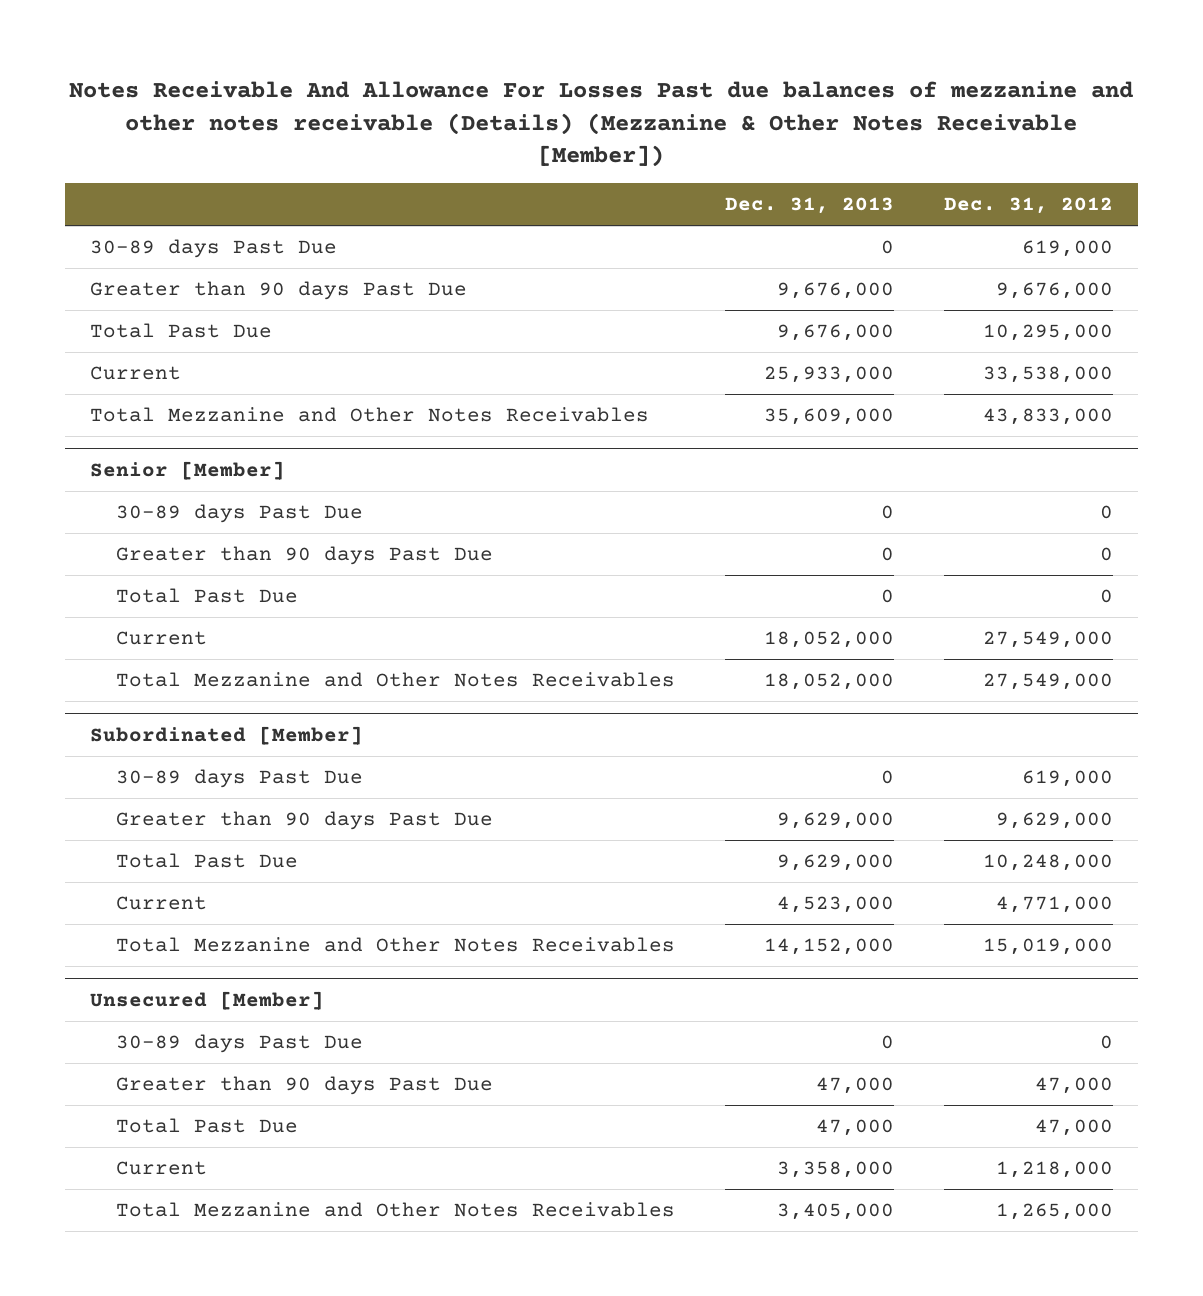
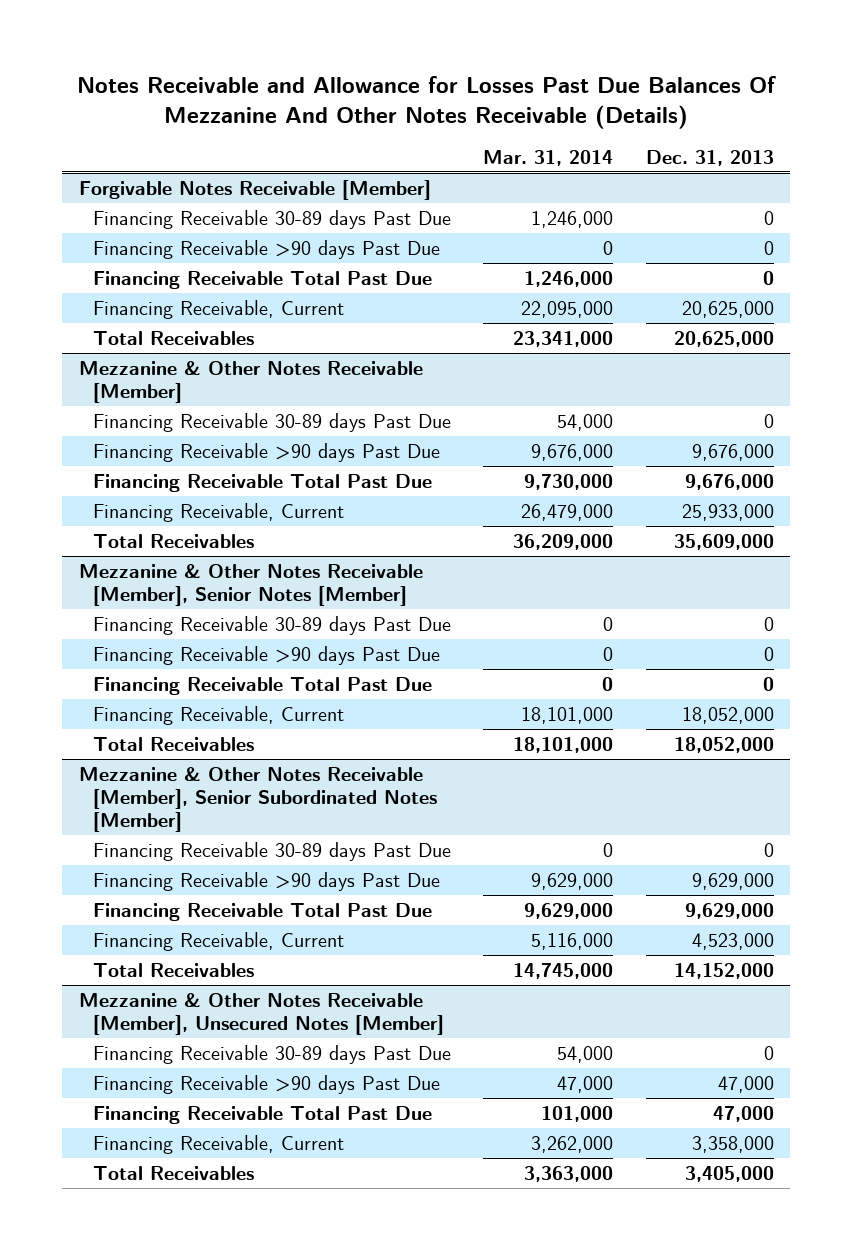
[69,81,1134,168] Notes Receivable And Allowance For Losses Past due balances of mezzanine and other notes receivable (Details) (Mezzanine & Other Notes Receivable [Member]) -> [77,75,777,129] Notes Receivable and Allowance for Losses Past Due Balances Of Mezzanine And Other Notes Receivable (Details)
[944,197,1114,215] Dec. 31, 2012 -> none
none -> [483,149,614,166] Mar. 31, 2014
[89,460,285,480] Senior [Member] -> none
[89,725,363,745] Subordinated [Member] -> none
[89,990,324,1010] Unsecured [Member] -> none
none -> [78,179,431,200] Forgivable Notes Receivable [Member]
[89,238,337,258] 30-89 days Past Due -> [92,209,451,229] Financing Receivable 30-89 days Past Due
[89,280,467,300] Greater than 90 days Past Due -> [92,239,440,259] Financing Receivable >90 days Past Due
[777,281,895,299] 9,676,000 -> [764,240,775,255] 0
[89,322,272,338] Total Past Due -> [92,270,432,289] Financing Receivable Total Past Due
[777,323,895,341] 9,676,000 -> [763,270,775,285] 0
[89,365,181,380] Current -> [92,299,344,319] Financing Receivable, Current
[764,365,895,383] 25,933,000 -> [682,300,775,318] 20,625,000
[89,406,649,422] Total Mezzanine and Other Notes Receivables -> [92,330,254,345] Total Receivables
[764,407,895,425] 35,609,000 -> [674,330,775,347] 20,625,000
none -> [78,360,423,403] Mezzanine & Other Notes Receivable [Member]
[115,503,363,523] 30-89 days Past Due -> [92,412,451,432] Financing Receivable 30-89 days Past Due
[115,545,493,565] Greater than 90 days Past Due -> [92,442,440,462] Financing Receivable >90 days Past Due
[881,546,895,561] 0 -> [692,443,775,461] 9,676,000
[115,587,298,603] Total Past Due -> [92,473,432,492] Financing Receivable Total Past Due
[881,588,895,603] 0 -> [685,473,775,490] 9,676,000
[115,630,207,645] Current -> [92,502,344,522] Financing Receivable, Current
[764,630,895,648] 18,052,000 -> [682,503,775,521] 25,933,000
[115,671,675,687] Total Mezzanine and Other Notes Receivables -> [92,533,254,548] Total Receivables
[764,672,895,690] 18,052,000 -> [674,533,775,550] 35,609,000
none -> [78,563,423,606] Mezzanine & Other Notes Receivable [Member], Senior Notes [Member]
[115,768,363,788] 30-89 days Past Due -> [92,615,451,635] Financing Receivable 30-89 days Past Due
[115,810,493,830] Greater than 90 days Past Due -> [92,645,440,665] Financing Receivable >90 days Past Due
[777,811,895,829] 9,629,000 -> [764,646,775,661] 0
[115,852,298,868] Total Past Due -> [92,676,432,695] Financing Receivable Total Past Due
[777,853,895,871] 9,629,000 -> [763,676,775,691] 0
[115,895,207,910] Current -> [92,705,344,725] Financing Receivable, Current
[777,895,895,913] 4,523,000 -> [682,706,775,724] 18,052,000
[115,936,675,952] Total Mezzanine and Other Notes Receivables -> [92,736,254,751] Total Receivables
[764,937,895,955] 14,152,000 -> [674,736,775,753] 18,052,000
none -> [78,766,437,832] Mezzanine & Other Notes Receivable [Member], Senior Subordinated Notes [Member]
[115,1033,363,1053] 30-89 days Past Due -> [92,841,451,861] Financing Receivable 30-89 days Past Due
[115,1075,493,1095] Greater than 90 days Past Due -> [92,871,440,891] Financing Receivable >90 days Past Due
[816,1076,895,1094] 47,000 -> [692,872,775,890] 9,629,000
[115,1117,298,1133] Total Past Due -> [92,902,432,921] Financing Receivable Total Past Due
[816,1118,895,1136] 47,000 -> [685,902,775,919] 9,629,000
[115,1160,207,1175] Current -> [92,931,344,951] Financing Receivable, Current
[777,1160,895,1178] 3,358,000 -> [692,932,775,950] 4,523,000
[115,1201,675,1217] Total Mezzanine and Other Notes Receivables -> [92,962,254,977] Total Receivables
[777,1202,895,1220] 3,405,000 -> [674,962,775,979] 14,152,000
none -> [78,992,444,1035] Mezzanine & Other Notes Receivable [Member], Unsecured Notes [Member]
none -> [92,1044,451,1064] Financing Receivable 30-89 days Past Due
none -> [92,1074,440,1094] Financing Receivable >90 days Past Due
none -> [92,1105,432,1124] Financing Receivable Total Past Due
none -> [92,1134,344,1154] Financing Receivable, Current
none -> [92,1165,254,1180] Total Receivables

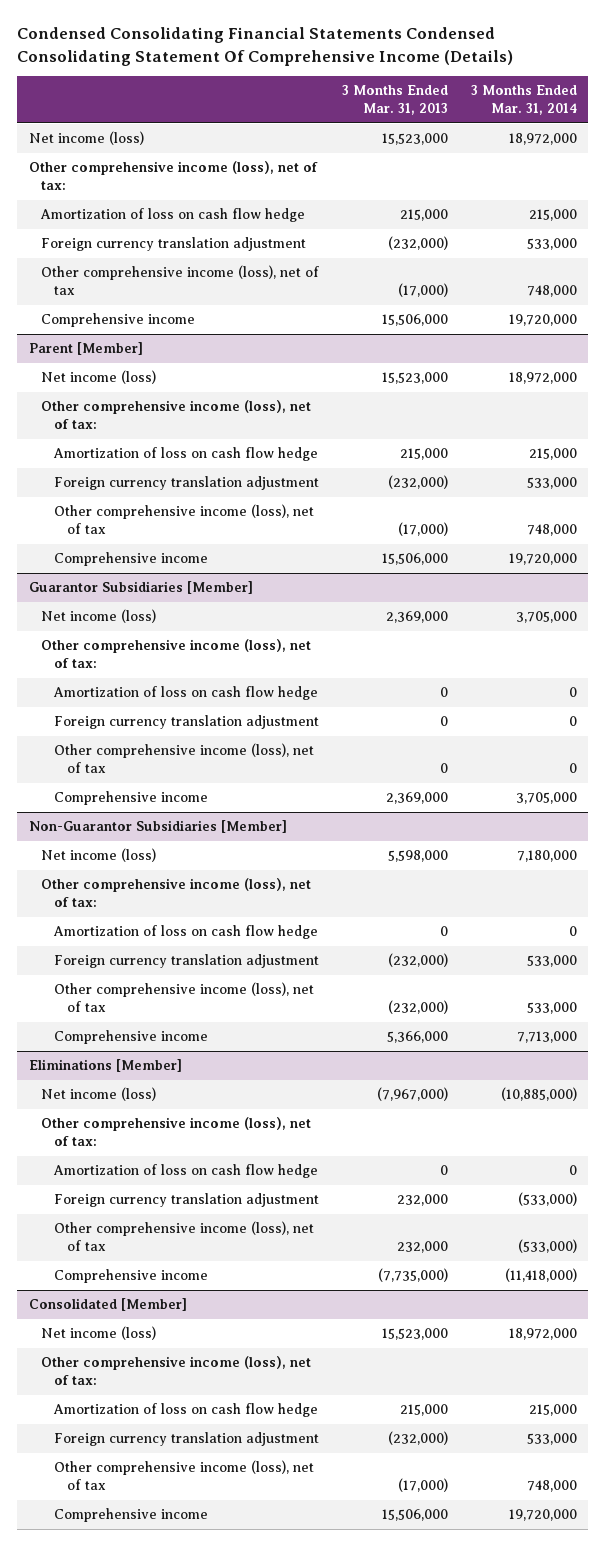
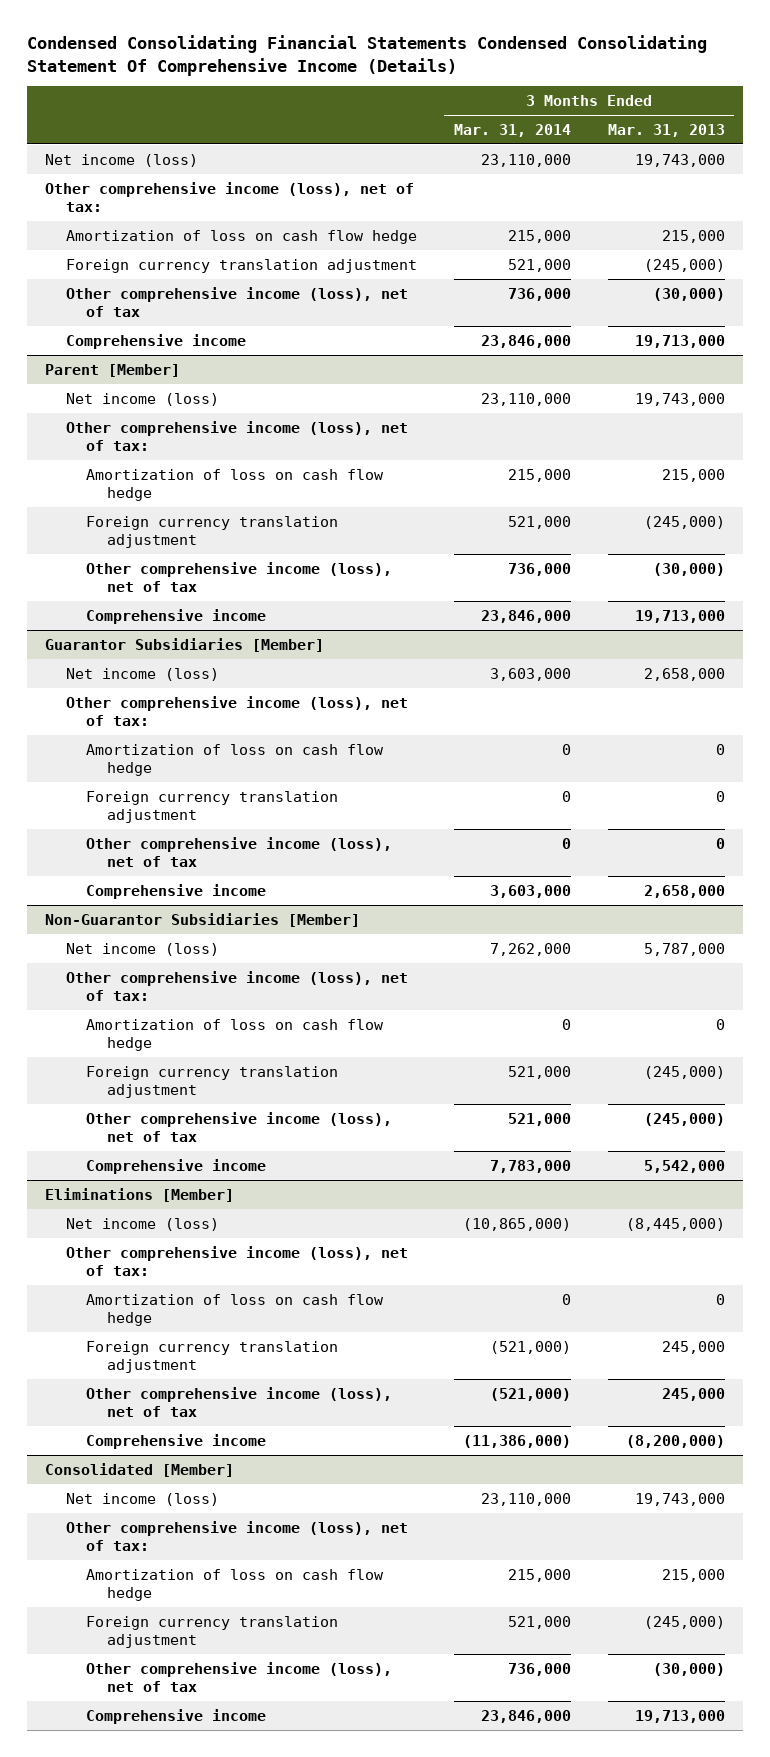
[382,133,449,146] 15,523,000 -> [634,153,725,167] 19,743,000
[508,133,577,146] 18,972,000 -> [480,153,571,167] 23,110,000
[388,236,449,251] (232,000) -> [643,258,725,272] (245,000)
[526,238,577,251] 533,000 -> [507,258,571,272] 521,000
[398,283,449,298] (17,000) -> [652,287,725,301] (30,000)
[526,285,577,298] 748,000 -> [507,287,571,301] 736,000
[382,314,449,327] 15,506,000 -> [634,334,725,348] 19,713,000
[508,314,577,327] 19,720,000 -> [480,334,571,348] 23,846,000
[382,372,449,385] 15,523,000 -> [634,392,725,406] 19,743,000
[508,372,577,385] 18,972,000 -> [480,392,571,406] 23,110,000
[388,475,449,490] (232,000) -> [643,515,725,529] (245,000)
[526,477,577,490] 533,000 -> [507,515,571,529] 521,000
[398,522,449,537] (17,000) -> [652,562,725,576] (30,000)
[526,524,577,537] 748,000 -> [507,562,571,576] 736,000
[382,553,449,566] 15,506,000 -> [634,609,725,623] 19,713,000
[508,553,577,566] 19,720,000 -> [480,609,571,623] 23,846,000
[386,611,449,624] 2,369,000 -> [643,667,725,681] 2,658,000
[515,611,577,624] 3,705,000 -> [489,667,571,681] 3,603,000
[386,792,449,805] 2,369,000 -> [643,884,725,898] 2,658,000
[515,792,577,805] 3,705,000 -> [489,884,571,898] 3,603,000
[388,850,449,863] 5,598,000 -> [643,942,725,956] 5,787,000
[516,850,577,863] 7,180,000 -> [489,942,571,956] 7,262,000
[388,953,449,968] (232,000) -> [643,1065,725,1079] (245,000)
[526,955,577,968] 533,000 -> [507,1065,571,1079] 521,000
[388,1000,449,1015] (232,000) -> [643,1112,725,1126] (245,000)
[526,1002,577,1015] 533,000 -> [507,1112,571,1126] 521,000
[387,1031,449,1044] 5,366,000 -> [643,1159,725,1173] 5,542,000
[516,1031,577,1044] 7,713,000 -> [489,1159,571,1173] 7,783,000
[377,1087,449,1102] (7,967,000) -> [625,1217,725,1231] (8,445,000)
[500,1087,577,1102] (10,885,000) -> [462,1217,571,1231] (10,865,000)
[397,1194,449,1207] 232,000 -> [661,1340,725,1354] 245,000
[517,1192,577,1207] (533,000) -> [489,1340,571,1354] (521,000)
[397,1241,449,1254] 232,000 -> [661,1387,725,1401] 245,000
[517,1239,577,1254] (533,000) -> [489,1387,571,1401] (521,000)
[378,1268,449,1283] (7,735,000) -> [625,1434,725,1448] (8,200,000)
[504,1268,577,1283] (11,418,000) -> [462,1434,571,1448] (11,386,000)
[382,1328,449,1341] 15,523,000 -> [634,1492,725,1506] 19,743,000
[508,1328,577,1341] 18,972,000 -> [480,1492,571,1506] 23,110,000
[388,1431,449,1446] (232,000) -> [643,1615,725,1629] (245,000)
[526,1433,577,1446] 533,000 -> [507,1615,571,1629] 521,000
[398,1478,449,1493] (17,000) -> [652,1662,725,1676] (30,000)
[526,1480,577,1493] 748,000 -> [507,1662,571,1676] 736,000
[382,1509,449,1522] 15,506,000 -> [634,1709,725,1723] 19,713,000
[508,1509,577,1522] 19,720,000 -> [480,1709,571,1723] 23,846,000

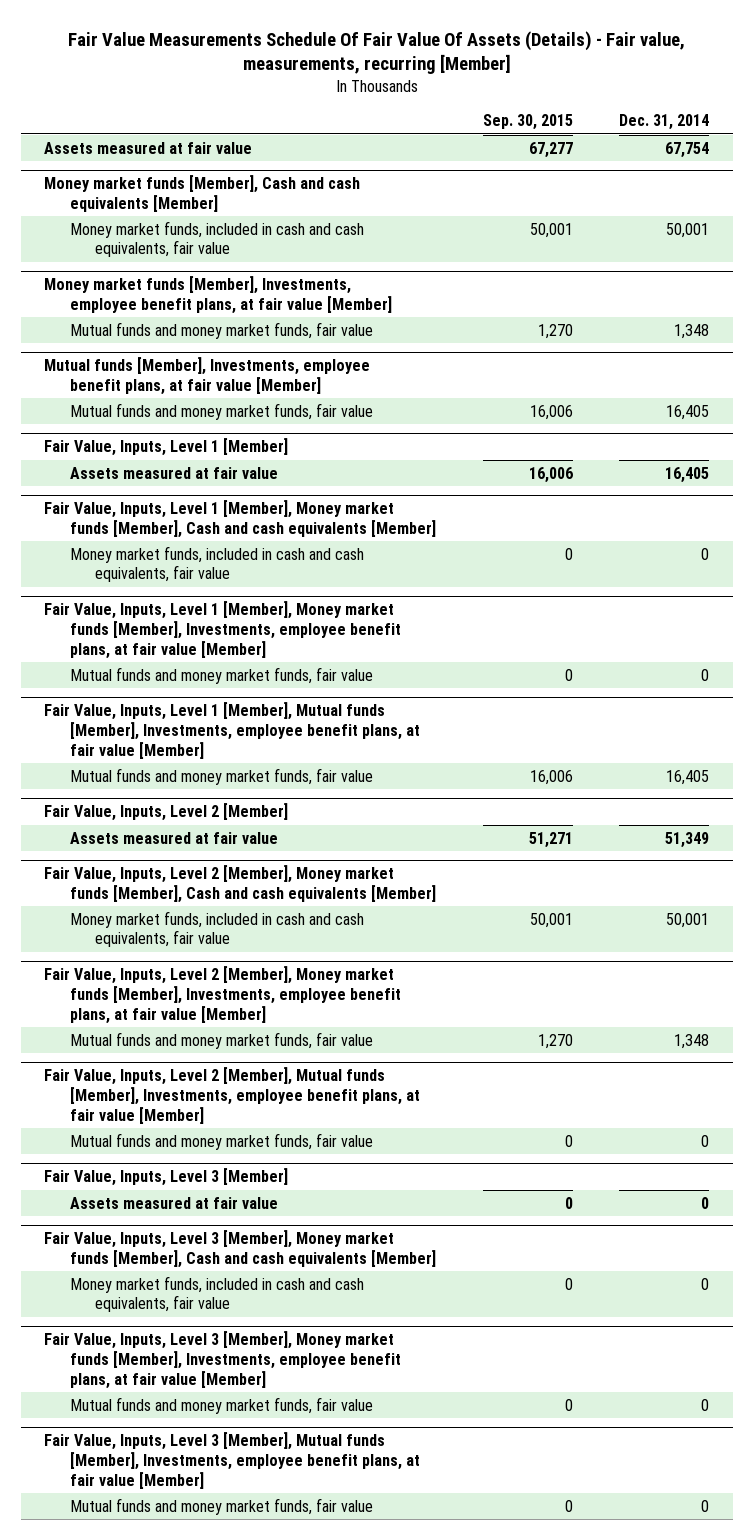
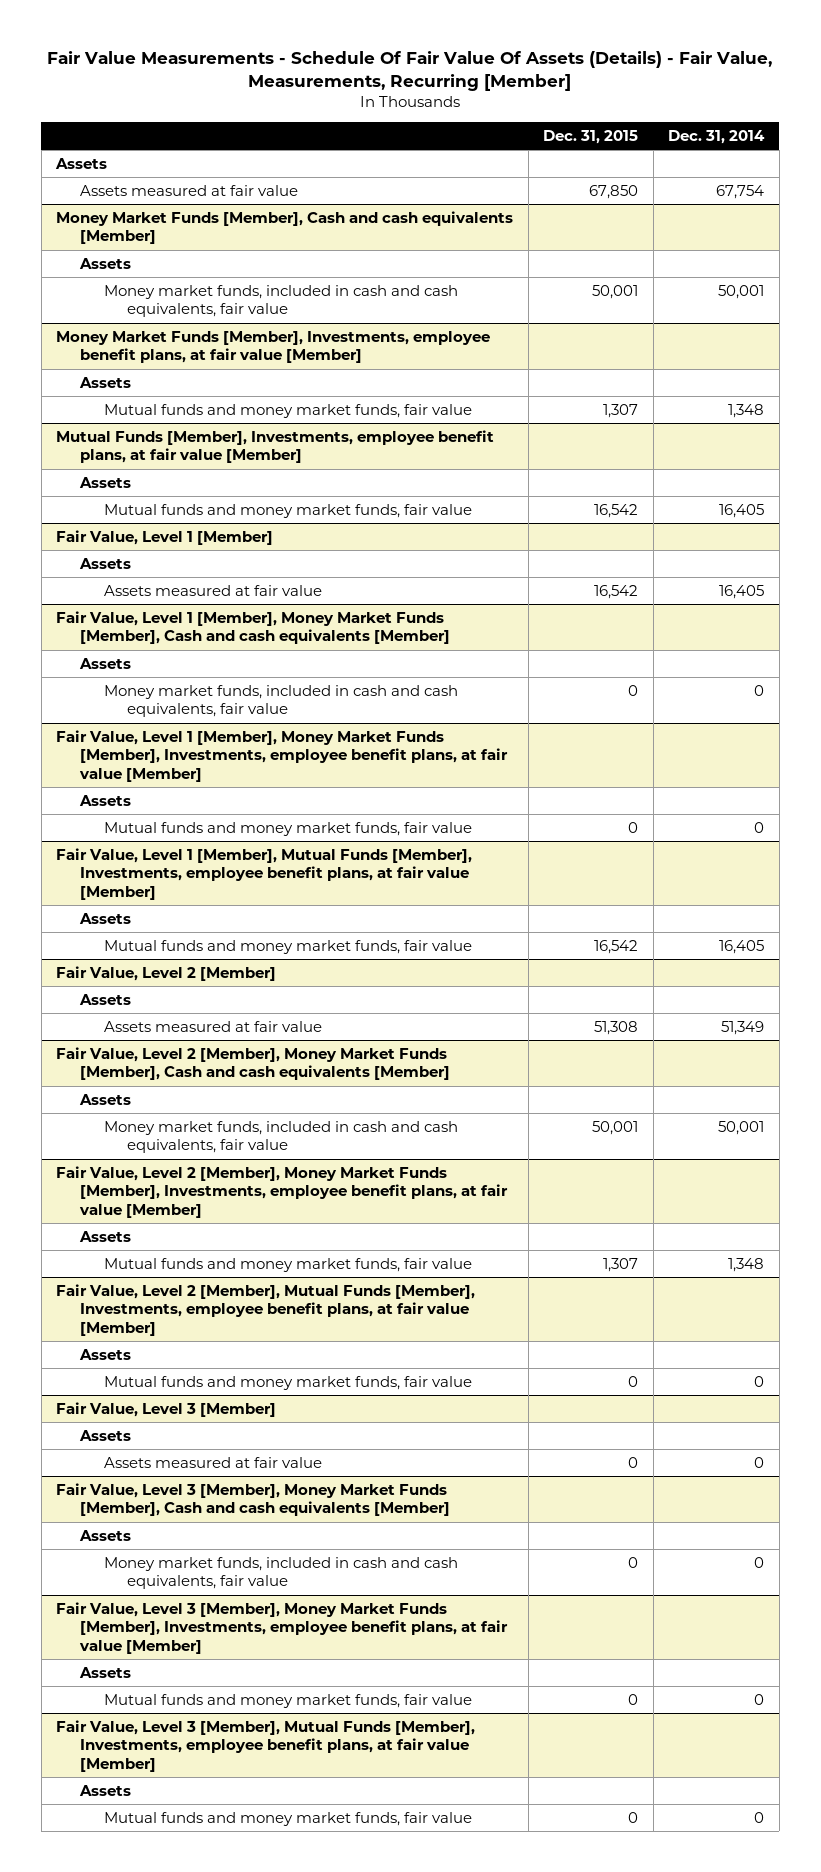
[67,30,685,75] Fair Value Measurements Schedule Of Fair Value Of Assets (Details) - Fair value, measurements, recurring [Member] -> [47,51,773,92] Fair Value Measurements - Schedule Of Fair Value Of Assets (Details) - Fair Value, Measurements, Recurring [Member]
[482,114,573,131] Sep. 30, 2015 -> none
none -> [543,129,639,144] Dec. 31, 2015
none -> [55,157,108,169] Assets
[44,175,361,213] Money market funds [Member], Cash and cash equivalents [Member] -> [56,210,514,245] Money Market Funds [Member], Cash and cash equivalents [Member]
none -> [79,257,132,269] Assets
[44,276,392,315] Money market funds [Member], Investments, employee benefit plans, at fair value [Member] -> [56,330,491,364] Money Market Funds [Member], Investments, employee benefit plans, at fair value [Member]
none -> [79,376,132,388] Assets
[44,357,371,396] Mutual funds [Member], Investments, employee benefit plans, at fair value [Member] -> [56,429,495,464] Mutual Funds [Member], Investments, employee benefit plans, at fair value [Member]
none -> [79,476,132,488] Assets
[44,438,289,457] Fair Value, Inputs, Level 1 [Member] -> [56,529,274,545] Fair Value, Level 1 [Member]
none -> [79,557,132,569] Assets
[44,500,436,539] Fair Value, Inputs, Level 1 [Member], Money market funds [Member], Cash and cash equivalents [Member] -> [56,610,451,645] Fair Value, Level 1 [Member], Money Market Funds [Member], Cash and cash equivalents [Member]
none -> [79,657,132,669] Assets
[44,601,401,660] Fair Value, Inputs, Level 1 [Member], Money market funds [Member], Investments, employee benefit plans, at fair value [Member] -> [56,729,509,783] Fair Value, Level 1 [Member], Money Market Funds [Member], Investments, employee benefit plans, at fair value [Member]
none -> [79,794,132,806] Assets
[44,702,420,760] Fair Value, Inputs, Level 1 [Member], Mutual funds [Member], Investments, employee benefit plans, at fair value [Member] -> [56,847,473,901] Fair Value, Level 1 [Member], Mutual Funds [Member], Investments, employee benefit plans, at fair value [Member]
none -> [79,912,132,924] Assets
[44,803,289,822] Fair Value, Inputs, Level 2 [Member] -> [56,965,277,981] Fair Value, Level 2 [Member]
none -> [79,993,132,1005] Assets
[44,865,436,904] Fair Value, Inputs, Level 2 [Member], Money market funds [Member], Cash and cash equivalents [Member] -> [56,1046,451,1081] Fair Value, Level 2 [Member], Money Market Funds [Member], Cash and cash equivalents [Member]
none -> [79,1093,132,1105] Assets
[44,966,401,1025] Fair Value, Inputs, Level 2 [Member], Money market funds [Member], Investments, employee benefit plans, at fair value [Member] -> [56,1165,509,1219] Fair Value, Level 2 [Member], Money Market Funds [Member], Investments, employee benefit plans, at fair value [Member]
none -> [79,1230,132,1242] Assets
[44,1067,420,1125] Fair Value, Inputs, Level 2 [Member], Mutual funds [Member], Investments, employee benefit plans, at fair value [Member] -> [56,1283,476,1337] Fair Value, Level 2 [Member], Mutual Funds [Member], Investments, employee benefit plans, at fair value [Member]
none -> [79,1348,132,1360] Assets
[44,1168,289,1187] Fair Value, Inputs, Level 3 [Member] -> [56,1401,277,1417] Fair Value, Level 3 [Member]
none -> [79,1429,132,1441] Assets
[44,1230,436,1269] Fair Value, Inputs, Level 3 [Member], Money market funds [Member], Cash and cash equivalents [Member] -> [56,1482,451,1517] Fair Value, Level 3 [Member], Money Market Funds [Member], Cash and cash equivalents [Member]
none -> [79,1529,132,1541] Assets
[44,1331,401,1390] Fair Value, Inputs, Level 3 [Member], Money market funds [Member], Investments, employee benefit plans, at fair value [Member] -> [56,1601,509,1655] Fair Value, Level 3 [Member], Money Market Funds [Member], Investments, employee benefit plans, at fair value [Member]
none -> [79,1666,132,1678] Assets
[44,1432,420,1490] Fair Value, Inputs, Level 3 [Member], Mutual funds [Member], Investments, employee benefit plans, at fair value [Member] -> [56,1719,476,1773] Fair Value, Level 3 [Member], Mutual Funds [Member], Investments, employee benefit plans, at fair value [Member]
none -> [79,1784,132,1796] Assets

